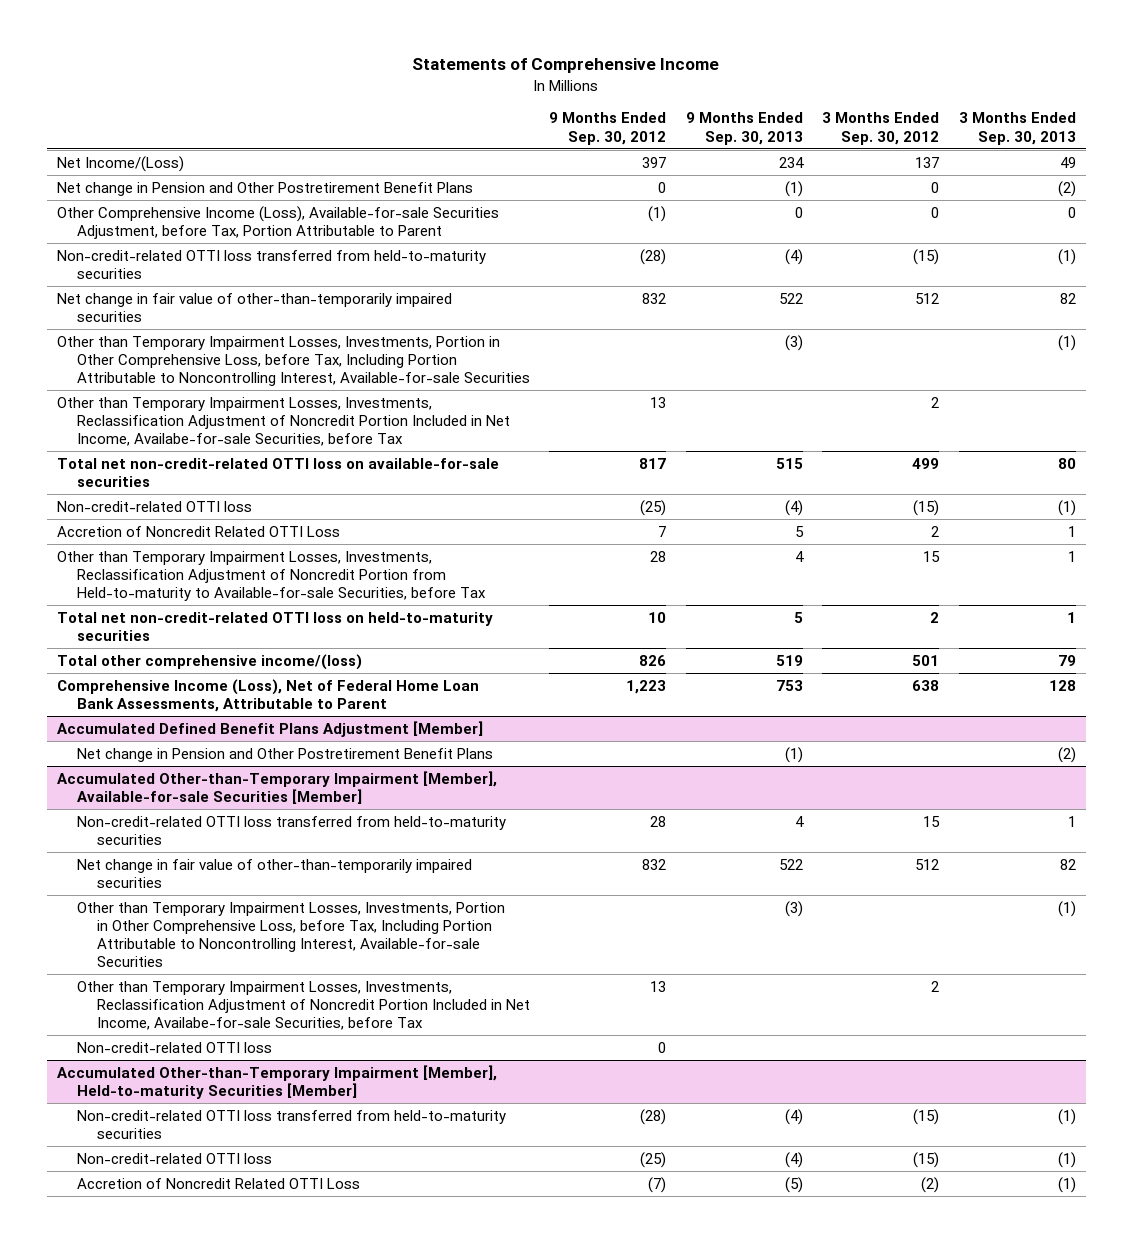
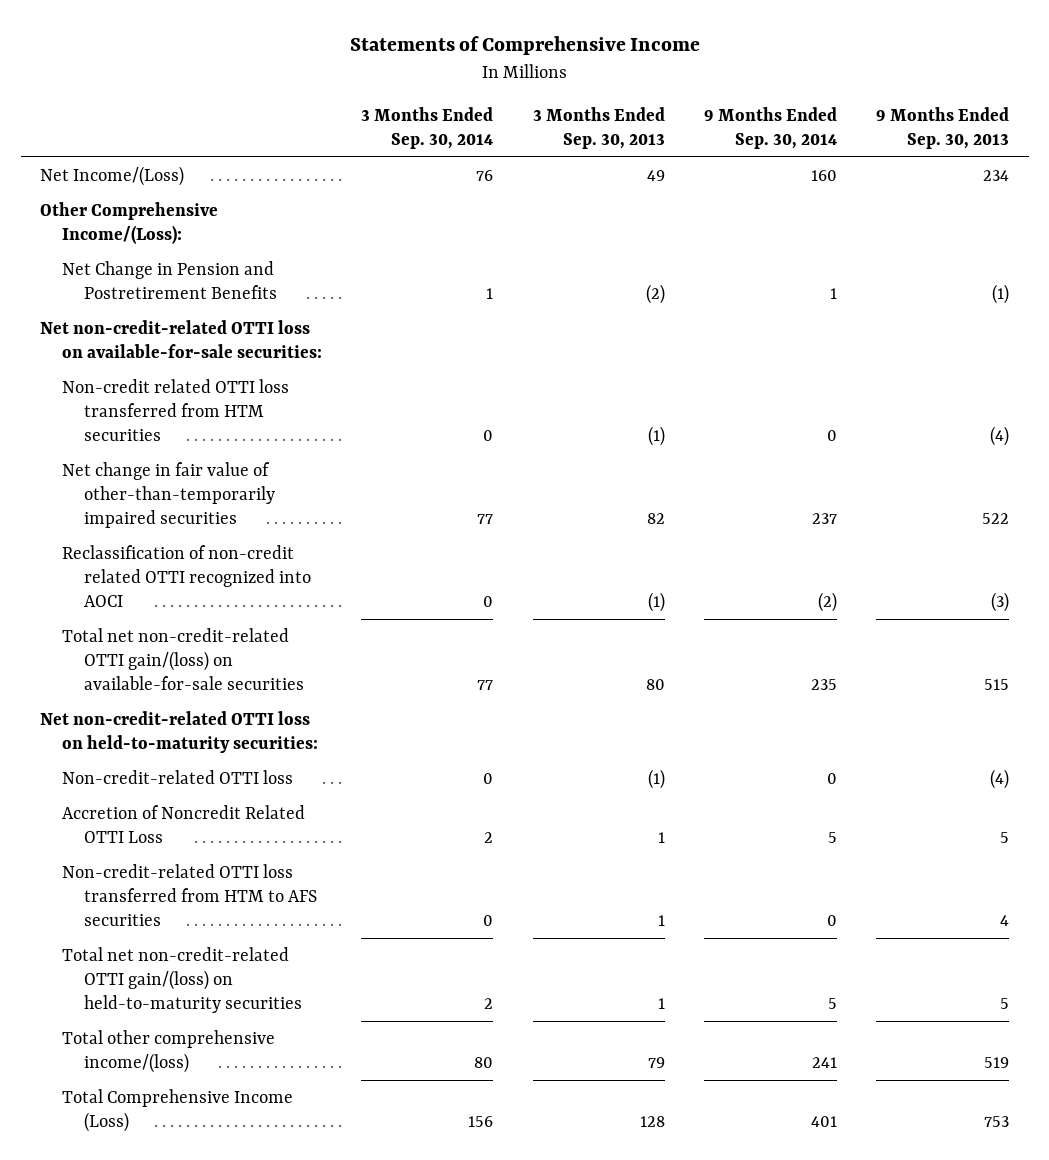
[549,112,667,145] 9 Months Ended Sep. 30, 2012 -> none
[822,112,940,145] 3 Months Ended Sep. 30, 2012 -> none
none -> [361,106,494,149] 3 Months Ended Sep. 30, 2014
none -> [703,106,837,149] 9 Months Ended Sep. 30, 2014
[56,205,499,239] Other Comprehensive Income (Loss), Available-for-sale Securities Adjustment, before Tax, Portion Attributable to Parent -> none
none -> [40,201,219,244] Other Comprehensive Income/(Loss):
[56,181,473,196] Net change in Pension and Other Postretirement Benefit Plans -> [62,260,278,299] Net Change in Pension and Postretirement Benefits
none -> [40,319,323,358] Net non-credit-related OTTI loss on available-for-sale securities:
[56,249,486,279] Non-credit-related OTTI loss transferred from held-to-maturity securities -> [62,378,290,441] Non-credit related OTTI loss transferred from HTM securities
[56,396,510,447] Other than Temporary Impairment Losses, Investments, Reclassification Adjustment of Noncredit Portion Included in Net Income, Availabe-for-sale Securities, before Tax -> none
[56,335,530,387] Other than Temporary Impairment Losses, Investments, Portion in Other Comprehensive Loss, before Tax, Including Portion Attributable to Noncontrolling Interest, Available-for-sale Securities -> [62,544,312,607] Reclassification of non-credit related OTTI recognized into AOCI
[56,457,499,487] Total net non-credit-related OTTI loss on available-for-sale securities -> [62,627,305,690] Total net non-credit-related OTTI gain/(loss) on available-for-sale securities
none -> [40,710,319,753] Net non-credit-related OTTI loss on held-to-maturity securities:
[56,550,486,602] Other than Temporary Impairment Losses, Investments, Reclassification Adjustment of Noncredit Portion from Held-to-maturity to Available-for-sale Securities, before Tax -> none
none -> [62,863,318,926] Non-credit-related OTTI loss transferred from HTM to AFS securities
[56,611,493,641] Total net non-credit-related OTTI loss on held-to-maturity securities -> [62,946,303,1013] Total net non-credit-related OTTI gain/(loss) on held-to-maturity securities
[56,720,483,737] Accumulated Defined Benefit Plans Adjustment [Member] -> none
[76,747,493,762] Net change in Pension and Other Postretirement Benefit Plans -> none
[56,770,497,804] Accumulated Other-than-Temporary Impairment [Member], Available-for-sale Securities [Member] -> none
[76,815,506,845] Non-credit-related OTTI loss transferred from held-to-maturity securities -> none
[76,858,472,888] Net change in fair value of other-than-temporarily impaired securities -> none
[76,901,505,968] Other than Temporary Impairment Losses, Investments, Portion in Other Comprehensive Loss, before Tax, Including Portion Attributable to Noncontrolling Interest, Available-for-sale Securities -> none
[76,980,530,1031] Other than Temporary Impairment Losses, Investments, Reclassification Adjustment of Noncredit Portion Included in Net Income, Availabe-for-sale Securities, before Tax -> none
[76,1041,272,1053] Non-credit-related OTTI loss -> none
[56,1064,497,1099] Accumulated Other-than-Temporary Impairment [Member], Held-to-maturity Securities [Member] -> none
[76,1109,506,1139] Non-credit-related OTTI loss transferred from held-to-maturity securities -> none
[76,1152,272,1164] Non-credit-related OTTI loss -> none
[76,1177,360,1189] Accretion of Noncredit Related OTTI Loss -> none
[56,678,479,712] Comprehensive Income (Loss), Net of Federal Home Loan Bank Assessments, Attributable to Parent -> [62,1088,294,1132] Total Comprehensive Income (Loss)

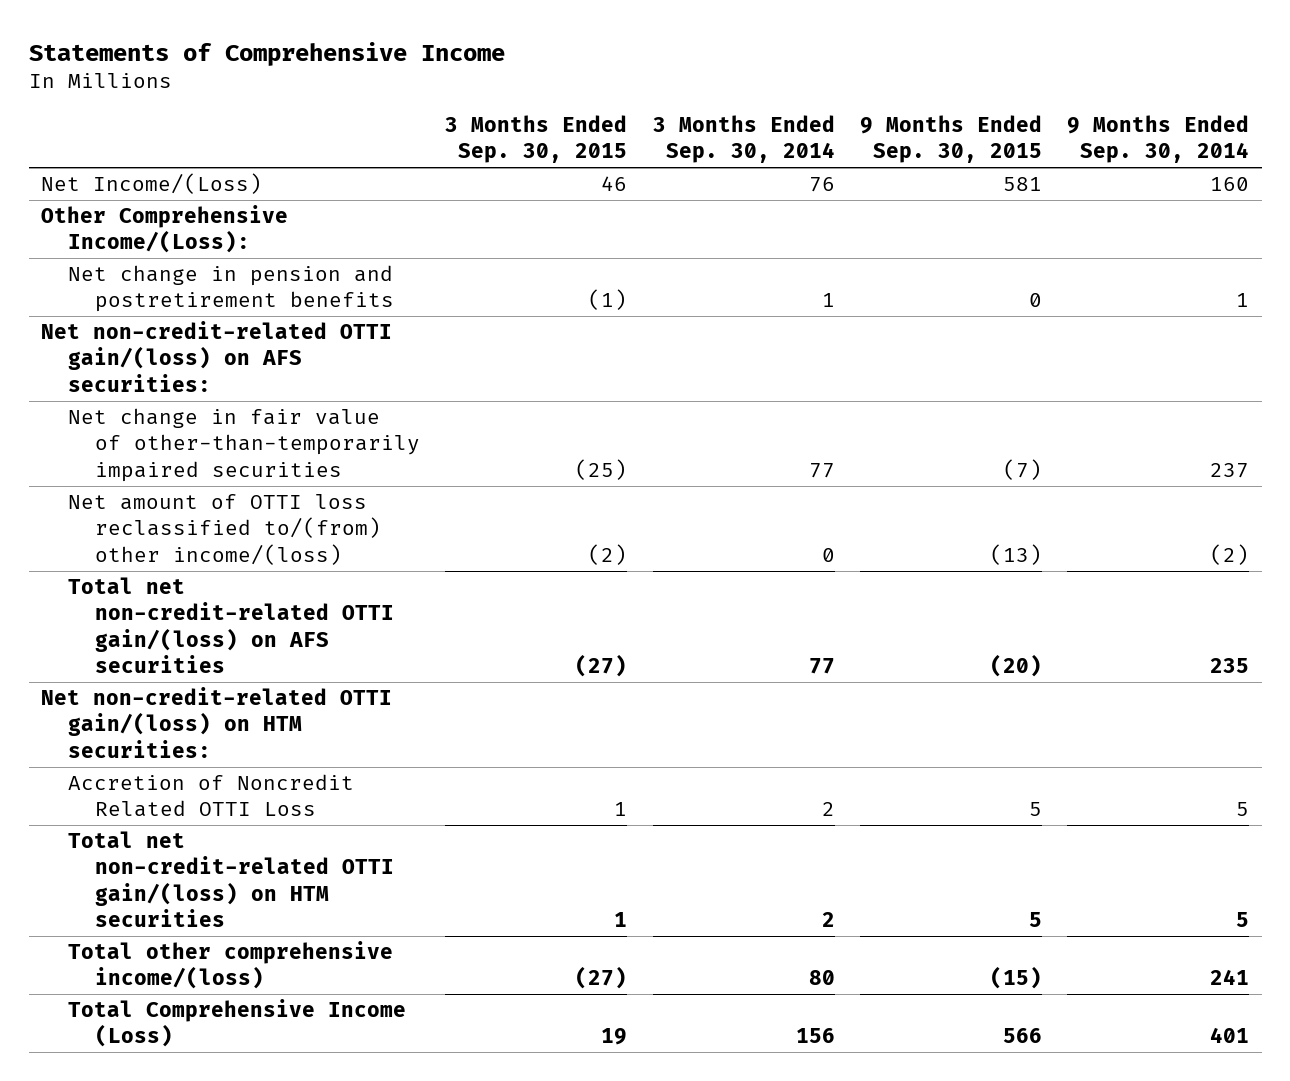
[532,106,665,149] 3 Months Ended Sep. 30, 2013 -> none
[876,106,1010,149] 9 Months Ended Sep. 30, 2013 -> none
none -> [445,114,628,164] 3 Months Ended Sep. 30, 2015
none -> [859,114,1042,164] 9 Months Ended Sep. 30, 2015
[62,378,290,441] Non-credit related OTTI loss transferred from HTM securities -> none
[62,260,278,299] Net Change in Pension and Postretirement Benefits -> [68,265,394,313] Net change in pension and postretirement benefits
[40,319,323,358] Net non-credit-related OTTI loss on available-for-sale securities: -> [41,321,393,392] Net non-credit-related OTTI gain/(loss) on AFS securities:
[62,544,312,607] Reclassification of non-credit related OTTI recognized into AOCI -> none
[62,769,294,784] Non-credit-related OTTI loss -> none
none -> [68,494,381,565] Net amount of OTTI loss reclassified to/(from) other income/(loss)
[62,627,305,690] Total net non-credit-related OTTI gain/(loss) on available-for-sale securities -> [68,577,394,674] Total net non-credit-related OTTI gain/(loss) on AFS securities
[40,710,319,753] Net non-credit-related OTTI loss on held-to-maturity securities: -> [41,687,393,758] Net non-credit-related OTTI gain/(loss) on HTM securities:
[62,863,318,926] Non-credit-related OTTI loss transferred from HTM to AFS securities -> none
[62,946,303,1013] Total net non-credit-related OTTI gain/(loss) on held-to-maturity securities -> [68,831,394,928] Total net non-credit-related OTTI gain/(loss) on HTM securities

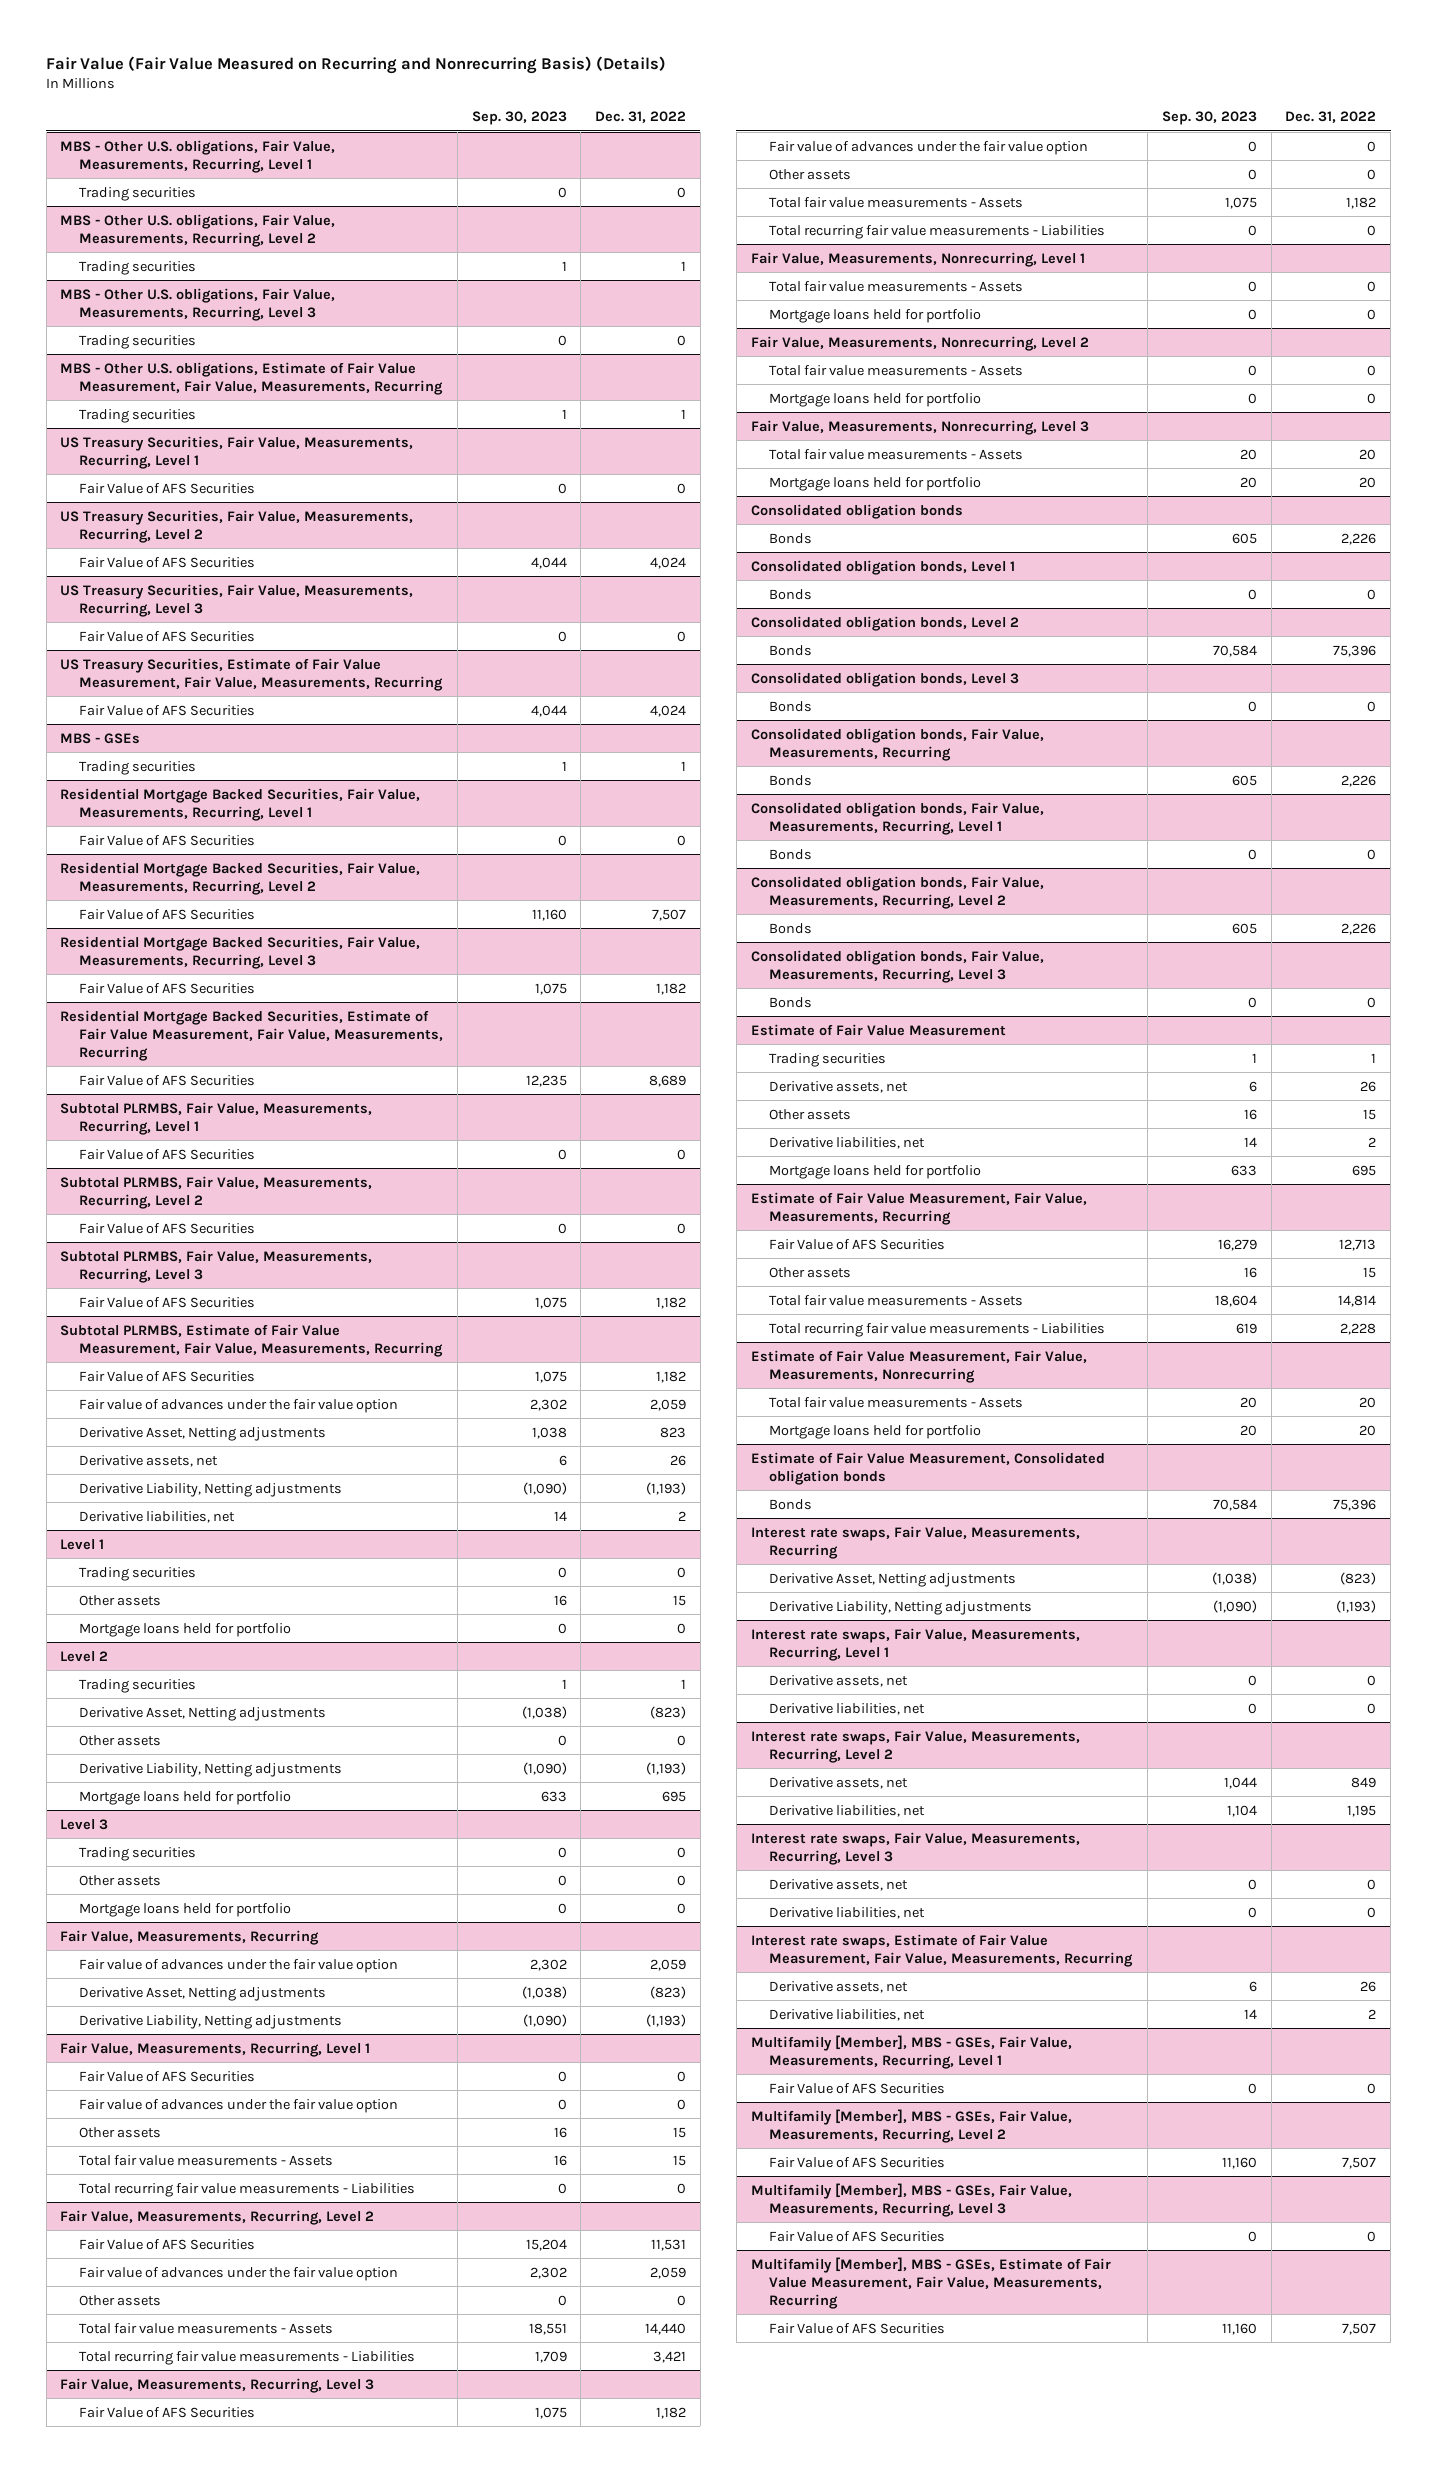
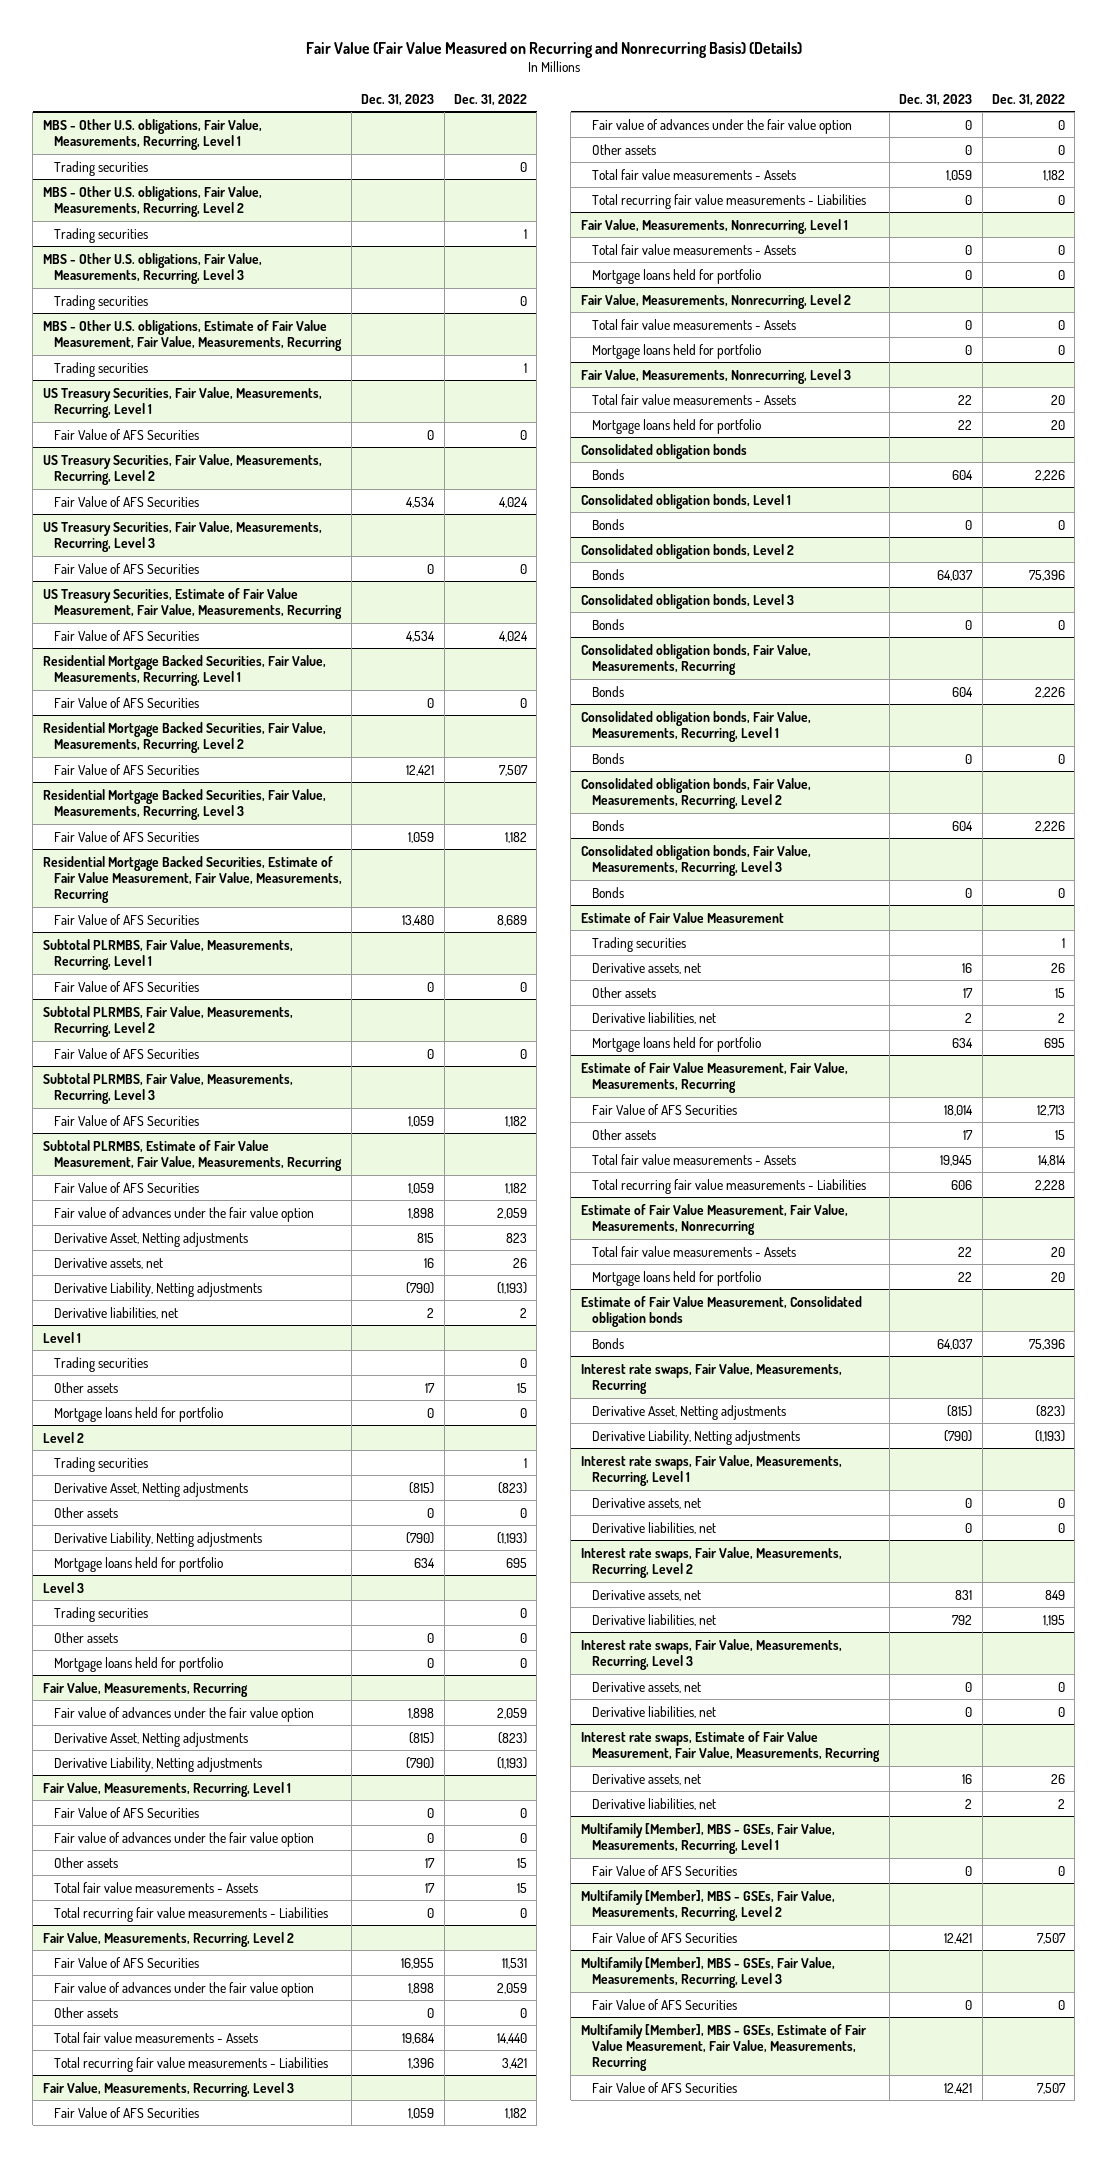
[471,111,567,126] Sep. 30, 2023 -> none
none -> [361,93,435,106] Dec. 31, 2023
[60,732,141,744] MBS - GSEs -> none
[79,760,197,775] Trading securities -> none

